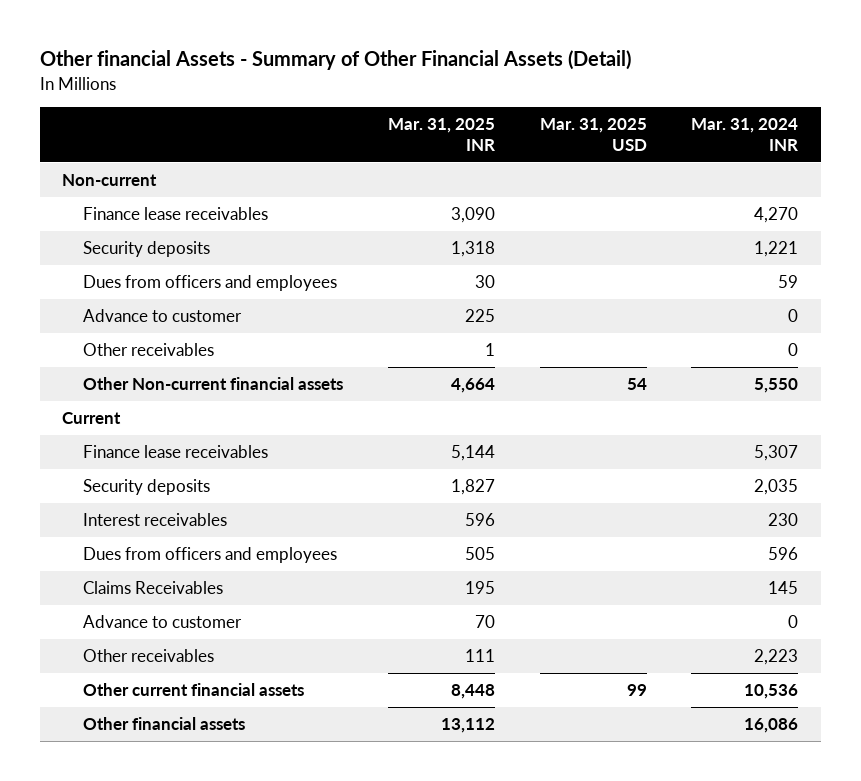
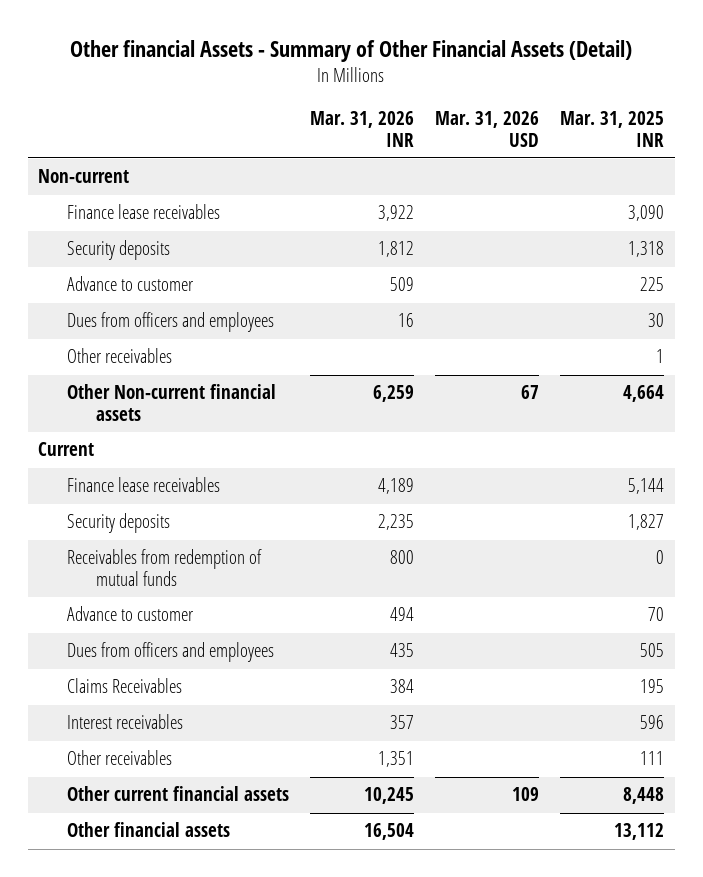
[539,117,647,152] Mar. 31, 2025 USD -> none
[691,117,799,152] Mar. 31, 2024 INR -> none
none -> [310,110,415,147] Mar. 31, 2026 INR
none -> [435,110,540,147] Mar. 31, 2026 USD
[83,274,338,291] Dues from officers and employees -> [67,312,275,333] Dues from officers and employees
none -> [67,549,263,587] Receivables from redemption of mutual funds
[83,614,243,628] Advance to customer -> [67,606,195,622] Advance to customer
[83,512,228,526] Interest receivables -> [67,714,184,730] Interest receivables

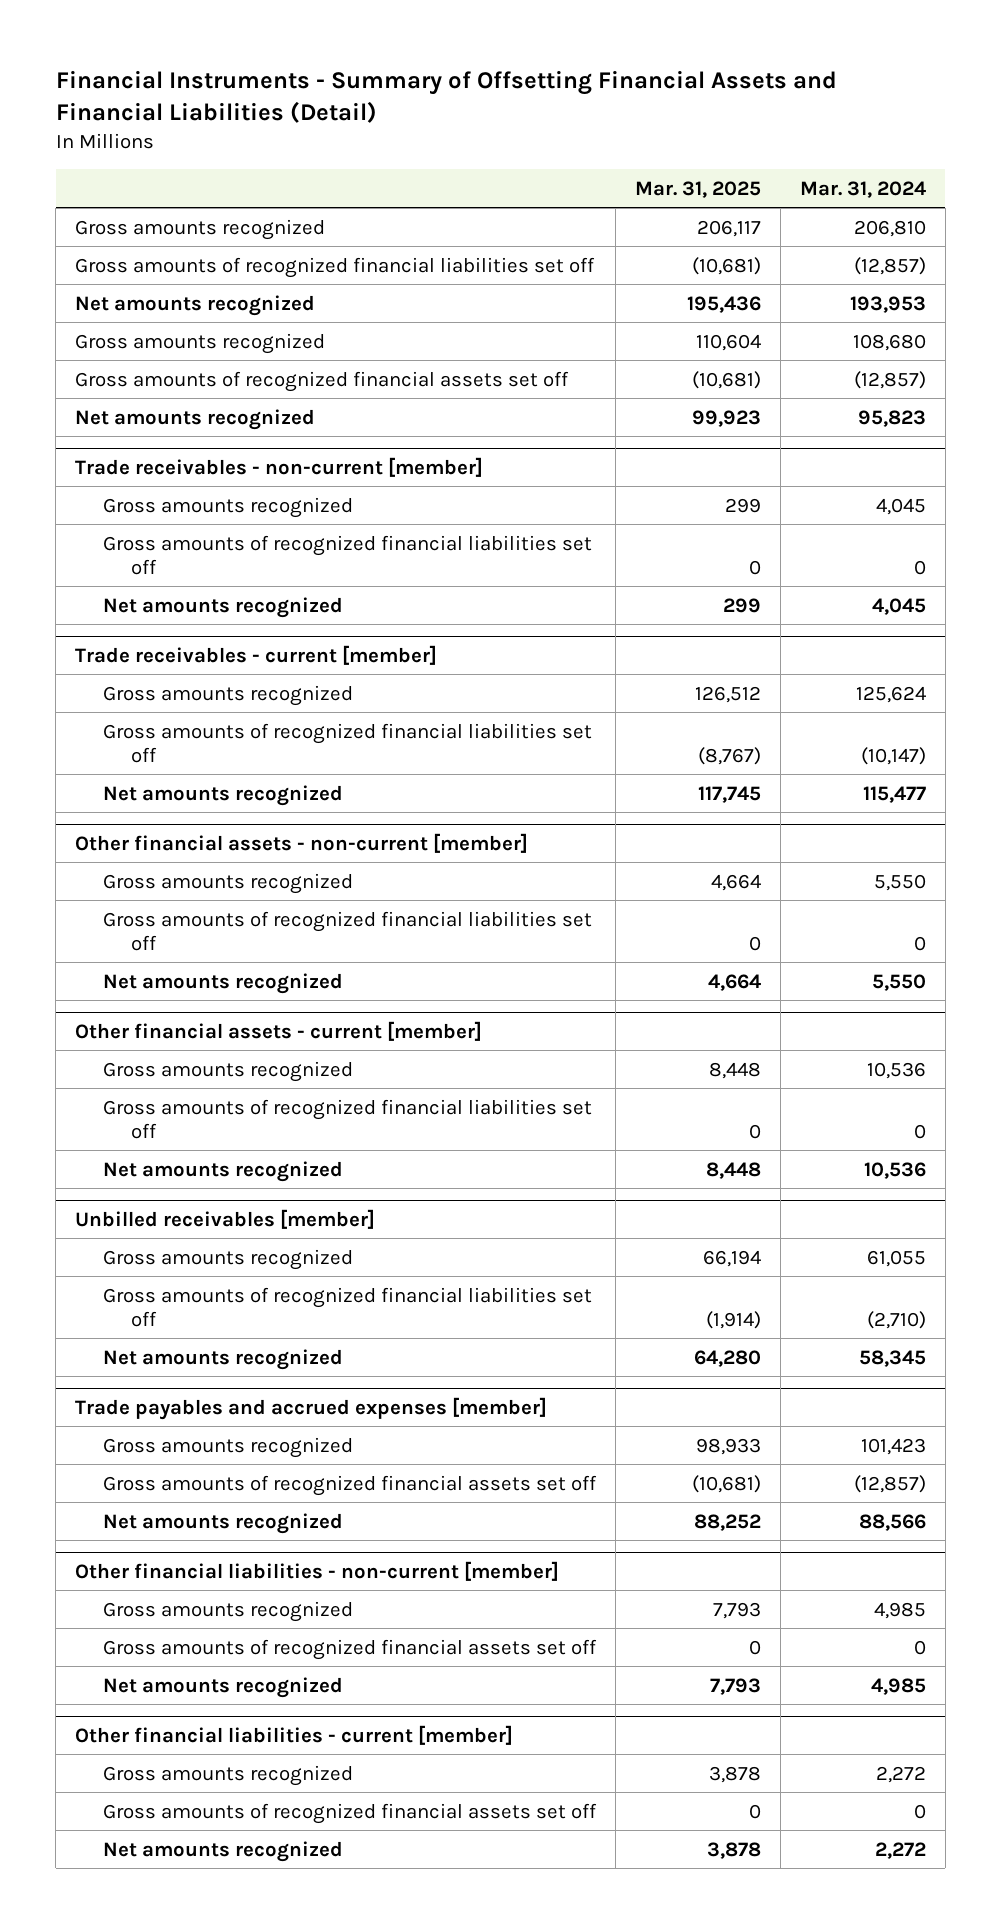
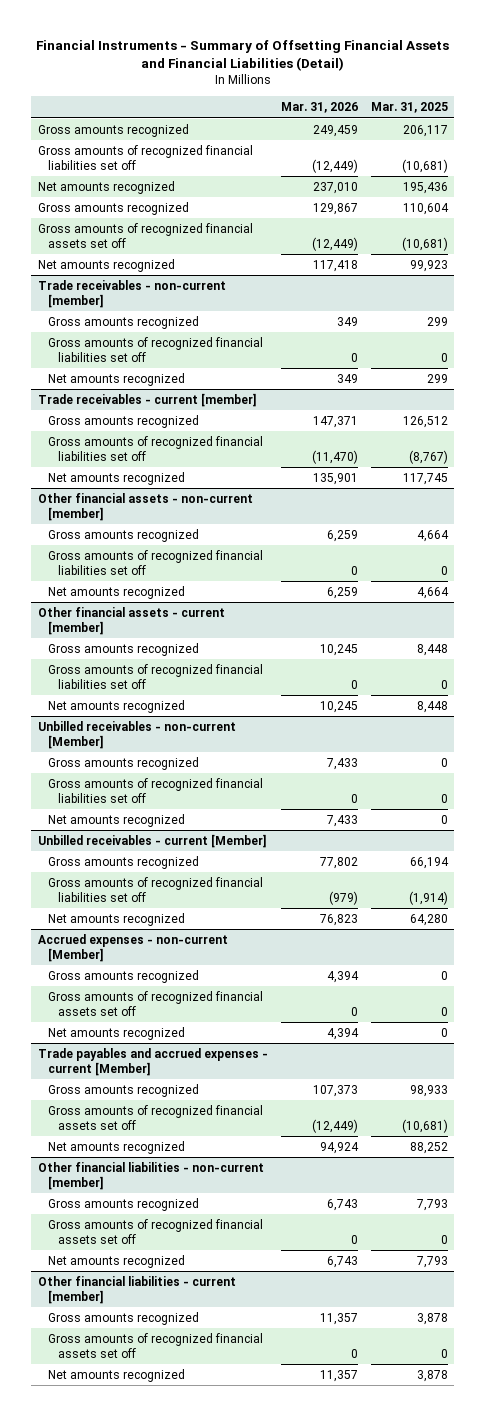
[799,180,926,198] Mar. 31, 2024 -> none
none -> [280,102,358,114] Mar. 31, 2026
none -> [37,720,236,749] Unbilled receivables - non-current [Member]
none -> [47,756,199,770] Gross amounts recognized
none -> [47,777,263,803] Gross amounts of recognized financial liabilities set off
none -> [47,813,185,827] Net amounts recognized
[75,1208,376,1229] Unbilled receivables [member] -> [37,833,267,848] Unbilled receivables - current [Member]
none -> [37,933,228,962] Accrued expenses - non-current [Member]
none -> [47,969,199,983] Gross amounts recognized
none -> [47,990,263,1016] Gross amounts of recognized financial assets set off
none -> [47,1026,185,1040] Net amounts recognized
[75,1396,548,1420] Trade payables and accrued expenses [member] -> [37,1047,268,1076] Trade payables and accrued expenses - current [Member]

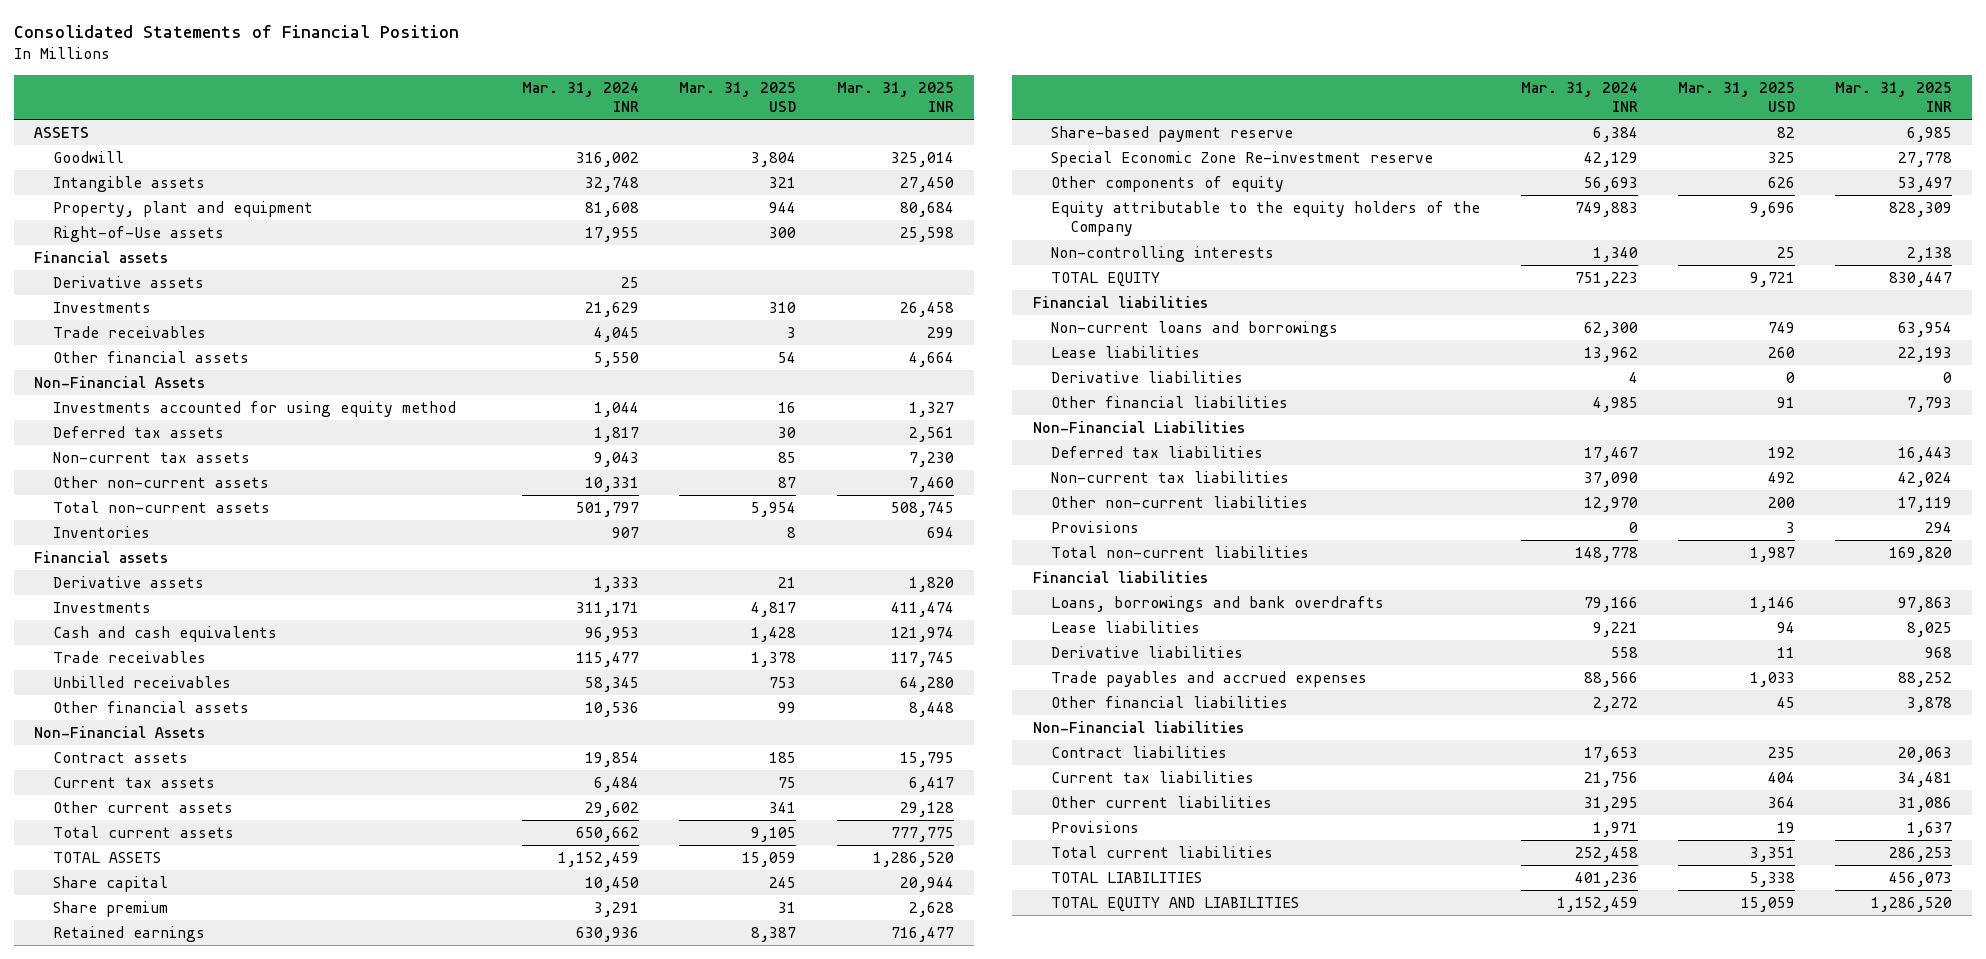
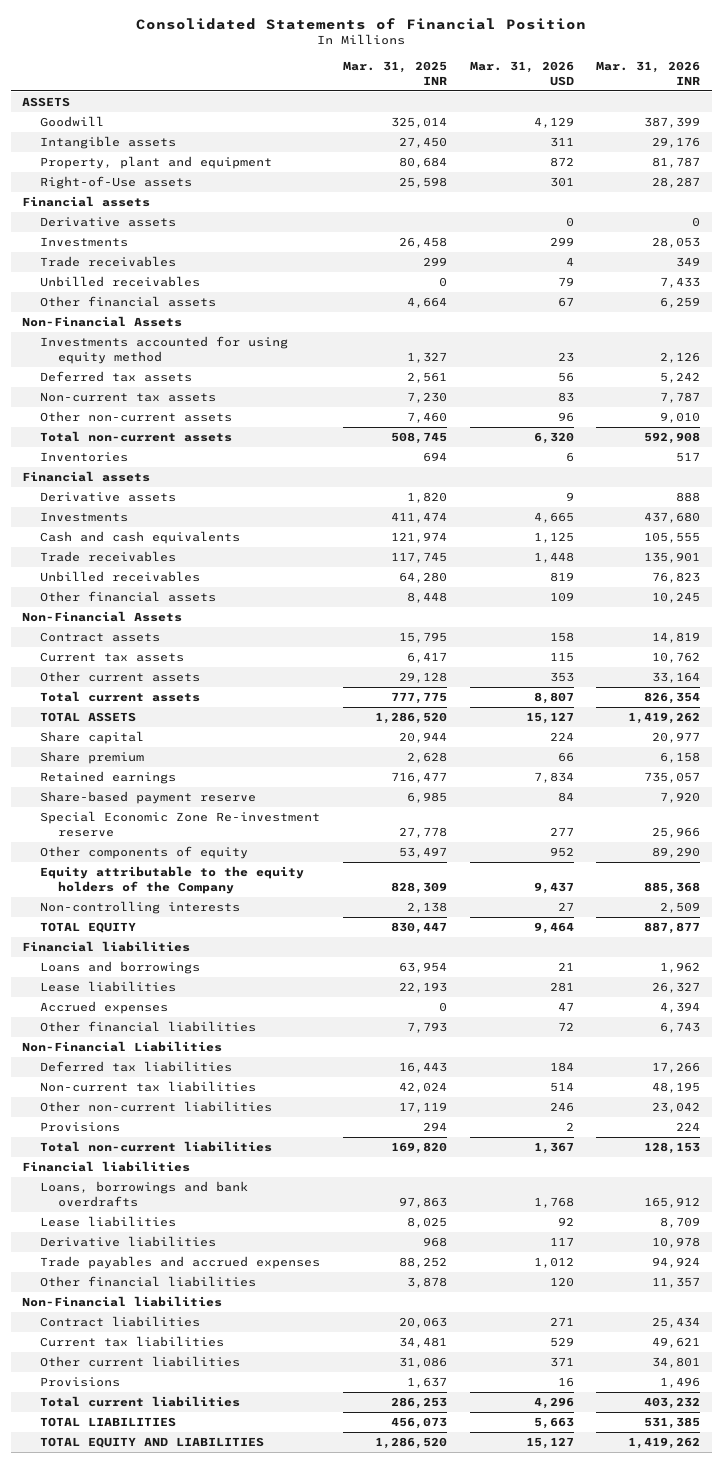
[522,81,640,112] Mar. 31, 2024 INR -> none
[679,81,797,112] Mar. 31, 2025 USD -> none
none -> [469,61,574,86] Mar. 31, 2026 USD
none -> [596,61,701,85] Mar. 31, 2026 INR
none -> [39,276,200,288] Unbilled receivables
[1051,320,1339,337] Non-current loans and borrowings -> [39,961,200,975] Loans and borrowings
[1051,370,1244,383] Derivative liabilities -> none
none -> [39,1001,168,1015] Accrued expenses

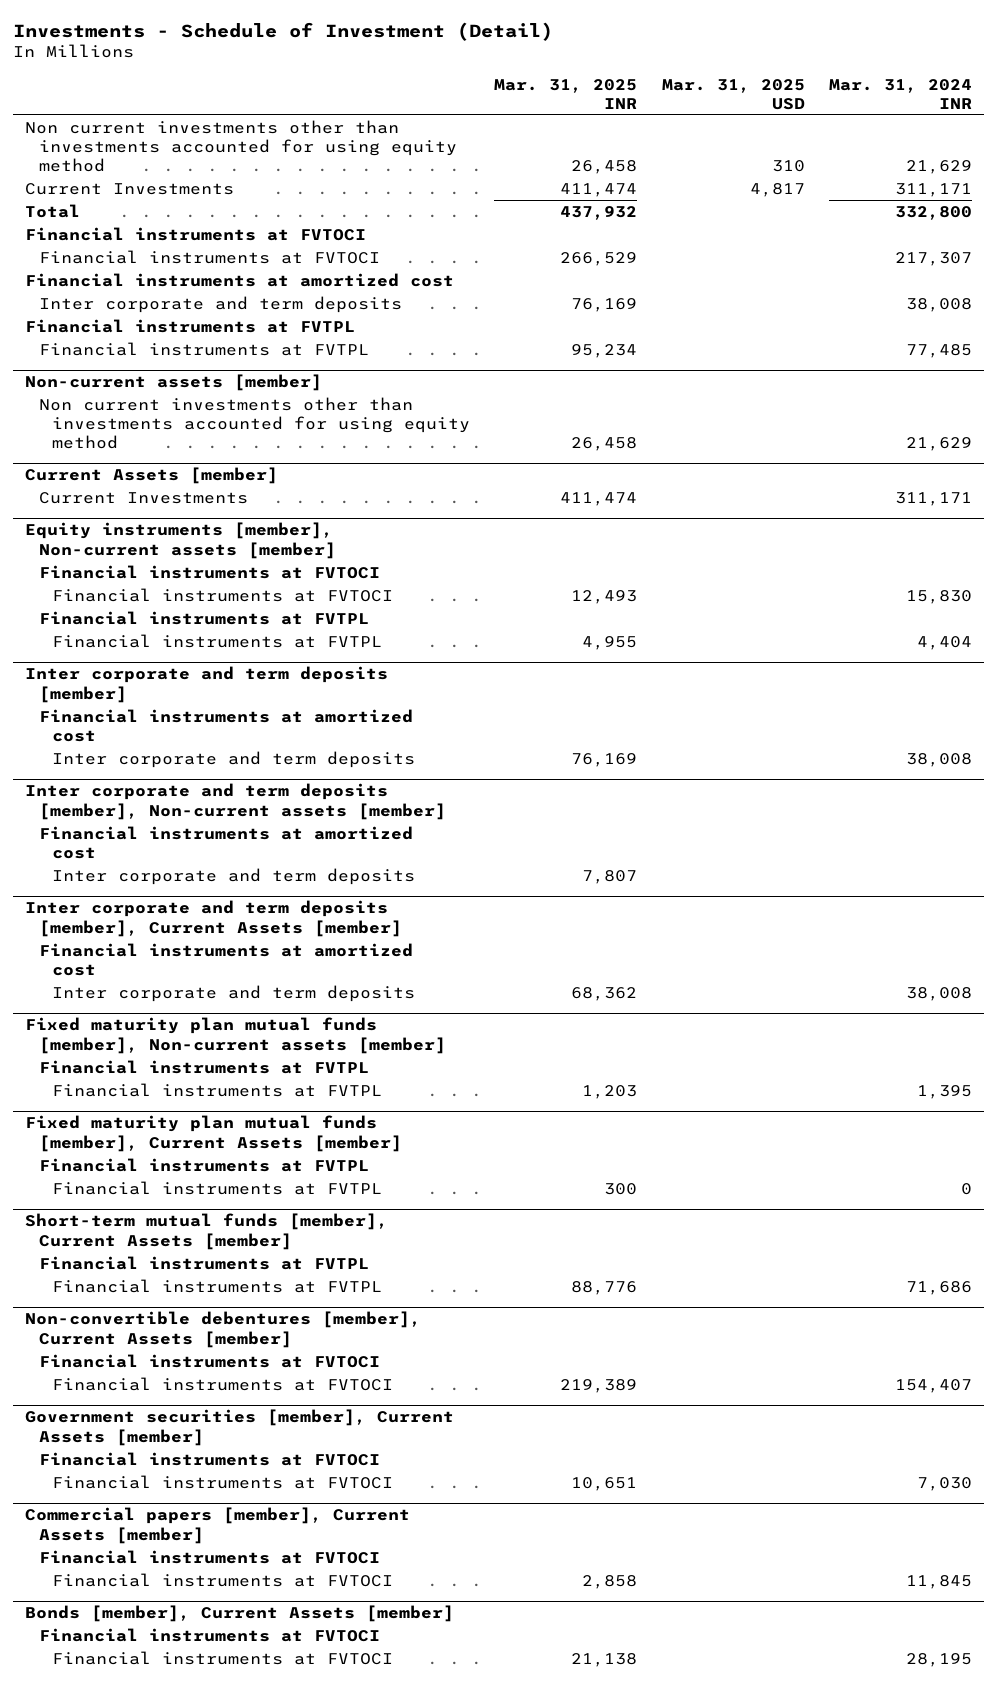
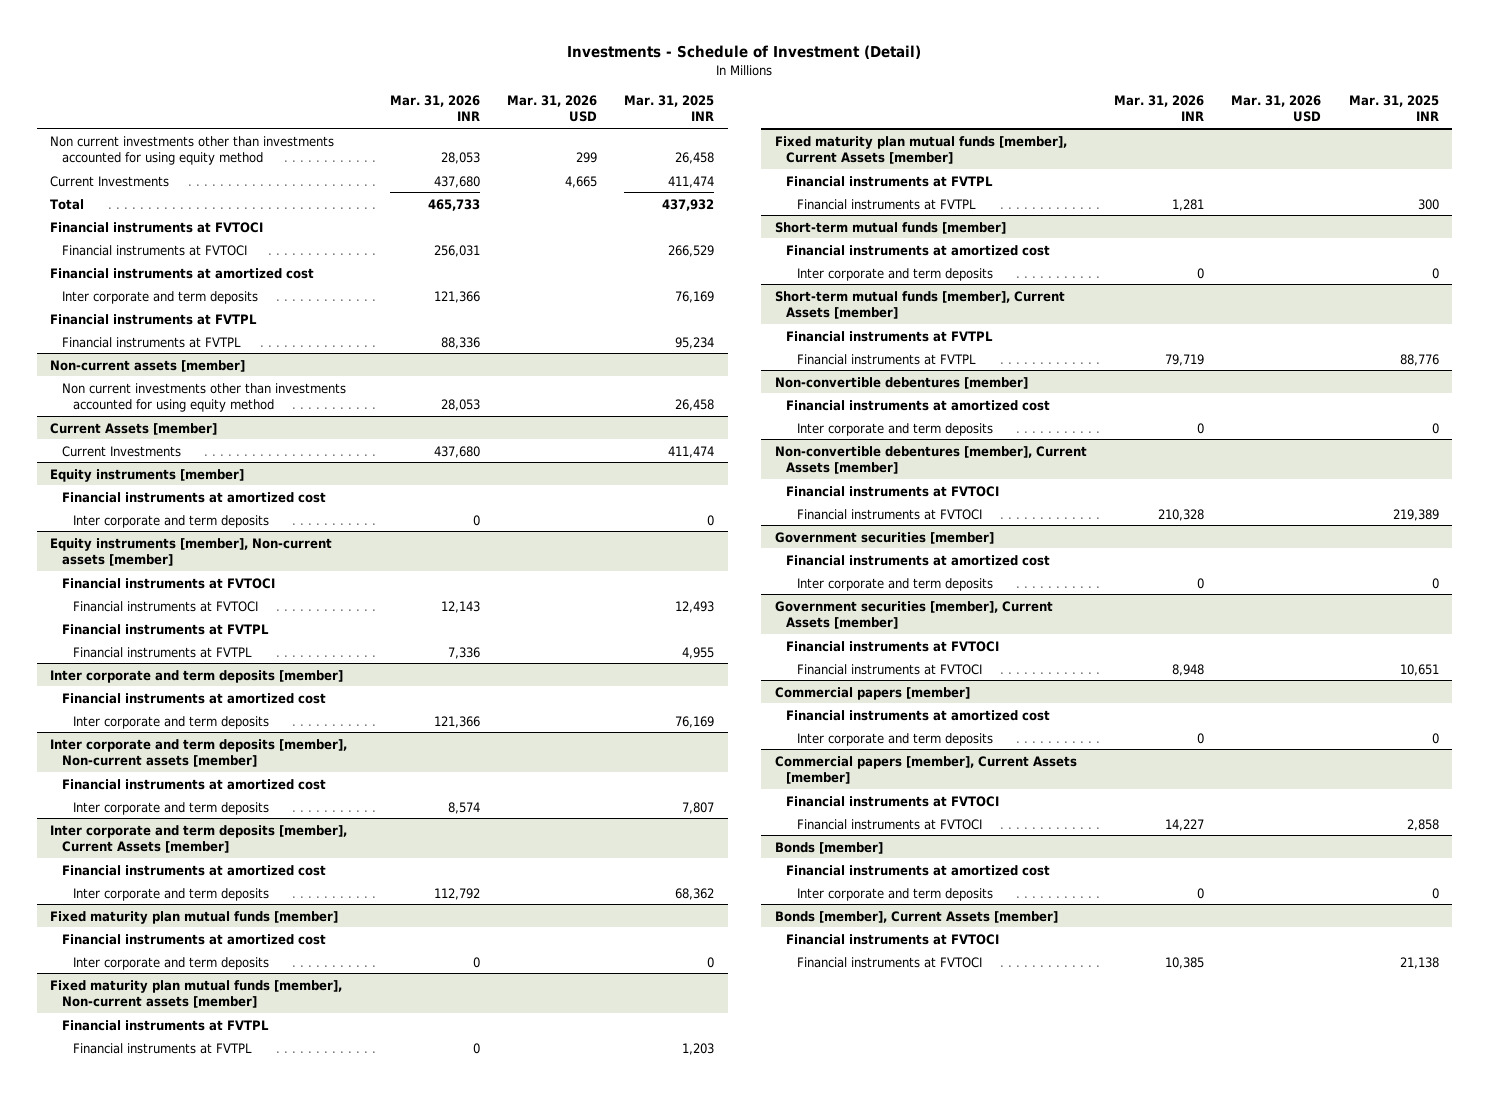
[661,78,805,110] Mar. 31, 2025 USD -> none
[828,78,972,109] Mar. 31, 2024 INR -> none
none -> [389,95,480,122] Mar. 31, 2026 INR
none -> [506,95,597,123] Mar. 31, 2026 USD
none -> [50,468,245,482] Equity instruments [member]
none -> [61,491,326,503] Financial instruments at amortized cost
none -> [72,514,269,528] Inter corporate and term deposits
none -> [50,910,339,924] Fixed maturity plan mutual funds [member]
none -> [61,933,326,945] Financial instruments at amortized cost
none -> [72,956,269,970] Inter corporate and term deposits
none -> [774,221,1006,234] Short-term mutual funds [member]
none -> [785,244,1050,256] Financial instruments at amortized cost
none -> [797,267,994,281] Inter corporate and term deposits
none -> [774,376,1028,389] Non-convertible debentures [member]
none -> [785,399,1050,411] Financial instruments at amortized cost
none -> [797,422,994,436] Inter corporate and term deposits
none -> [774,531,994,544] Government securities [member]
none -> [785,554,1050,566] Financial instruments at amortized cost
none -> [797,577,994,591] Inter corporate and term deposits
none -> [774,686,970,700] Commercial papers [member]
none -> [785,709,1050,721] Financial instruments at amortized cost
none -> [797,732,994,746] Inter corporate and term deposits
none -> [774,841,883,854] Bonds [member]
none -> [785,864,1050,876] Financial instruments at amortized cost
none -> [797,887,994,901] Inter corporate and term deposits

